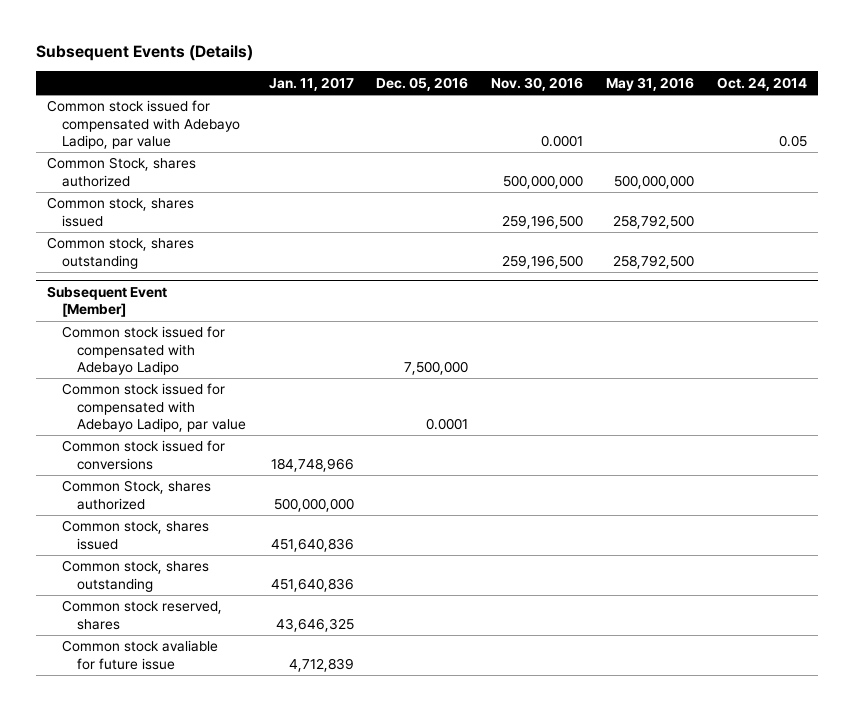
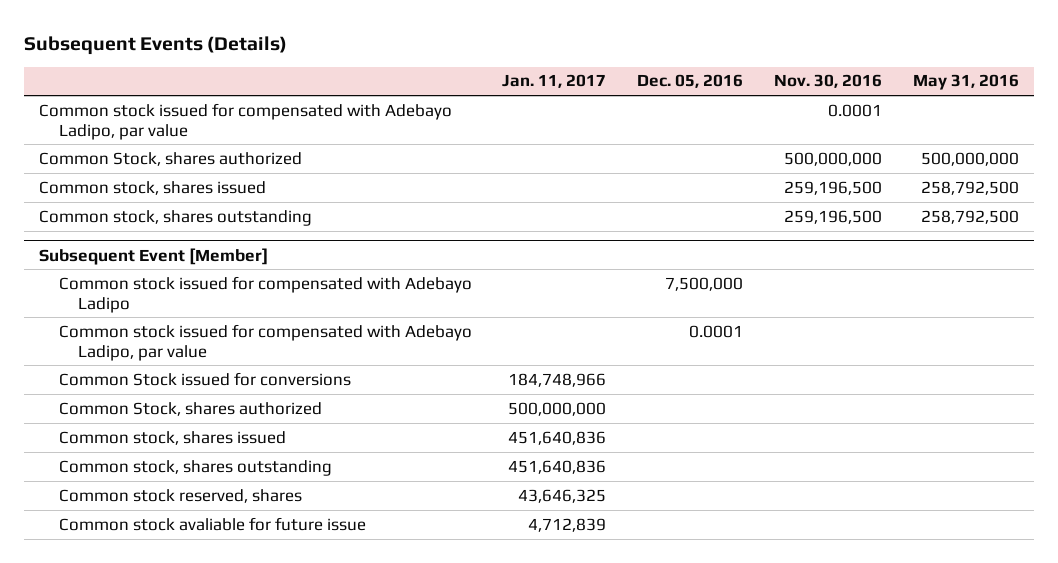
[716,76,807,91] Oct. 24, 2014 -> none
[61,440,225,470] Common stock issued for conversions -> [58,371,351,386] Common Stock issued for conversions

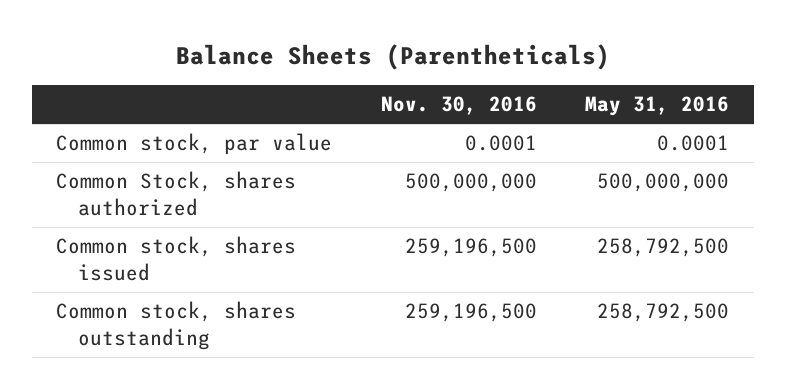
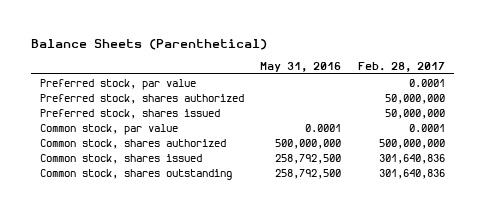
[175,44,610,71] Balance Sheets (Parentheticals) -> [31,38,268,50] Balance Sheets (Parenthetical)
[380,96,537,116] Nov. 30, 2016 -> none
none -> [358,61,446,72] Feb. 28, 2017
none -> [39,78,196,90] Preferred stock, par value
none -> [39,93,244,104] Preferred stock, shares authorized
none -> [39,108,220,119] Preferred stock, shares issued
[56,171,297,217] Common Stock, shares authorized -> [39,138,226,149] Common stock, shares authorized

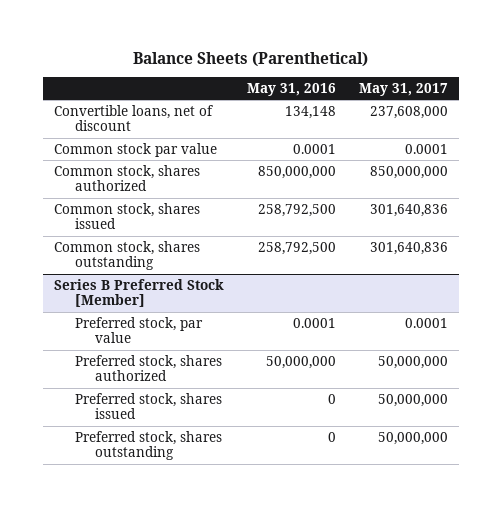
[358,61,446,72] Feb. 28, 2017 -> none
none -> [358,82,448,96] May 31, 2017
[39,78,196,90] Preferred stock, par value -> none
[39,93,244,104] Preferred stock, shares authorized -> none
[39,108,220,119] Preferred stock, shares issued -> none
none -> [54,104,214,132] Convertible loans, net of discount
[39,123,178,135] Common stock, par value -> [54,142,218,157] Common stock par value
[275,138,342,149] 500,000,000 -> [258,165,337,179] 850,000,000
none -> [54,278,225,308] Series B Preferred Stock [Member]
none -> [74,316,203,344] Preferred stock, par value
none -> [74,354,222,382] Preferred stock, shares authorized
none -> [74,392,222,420] Preferred stock, shares issued
none -> [74,430,222,461] Preferred stock, shares outstanding

